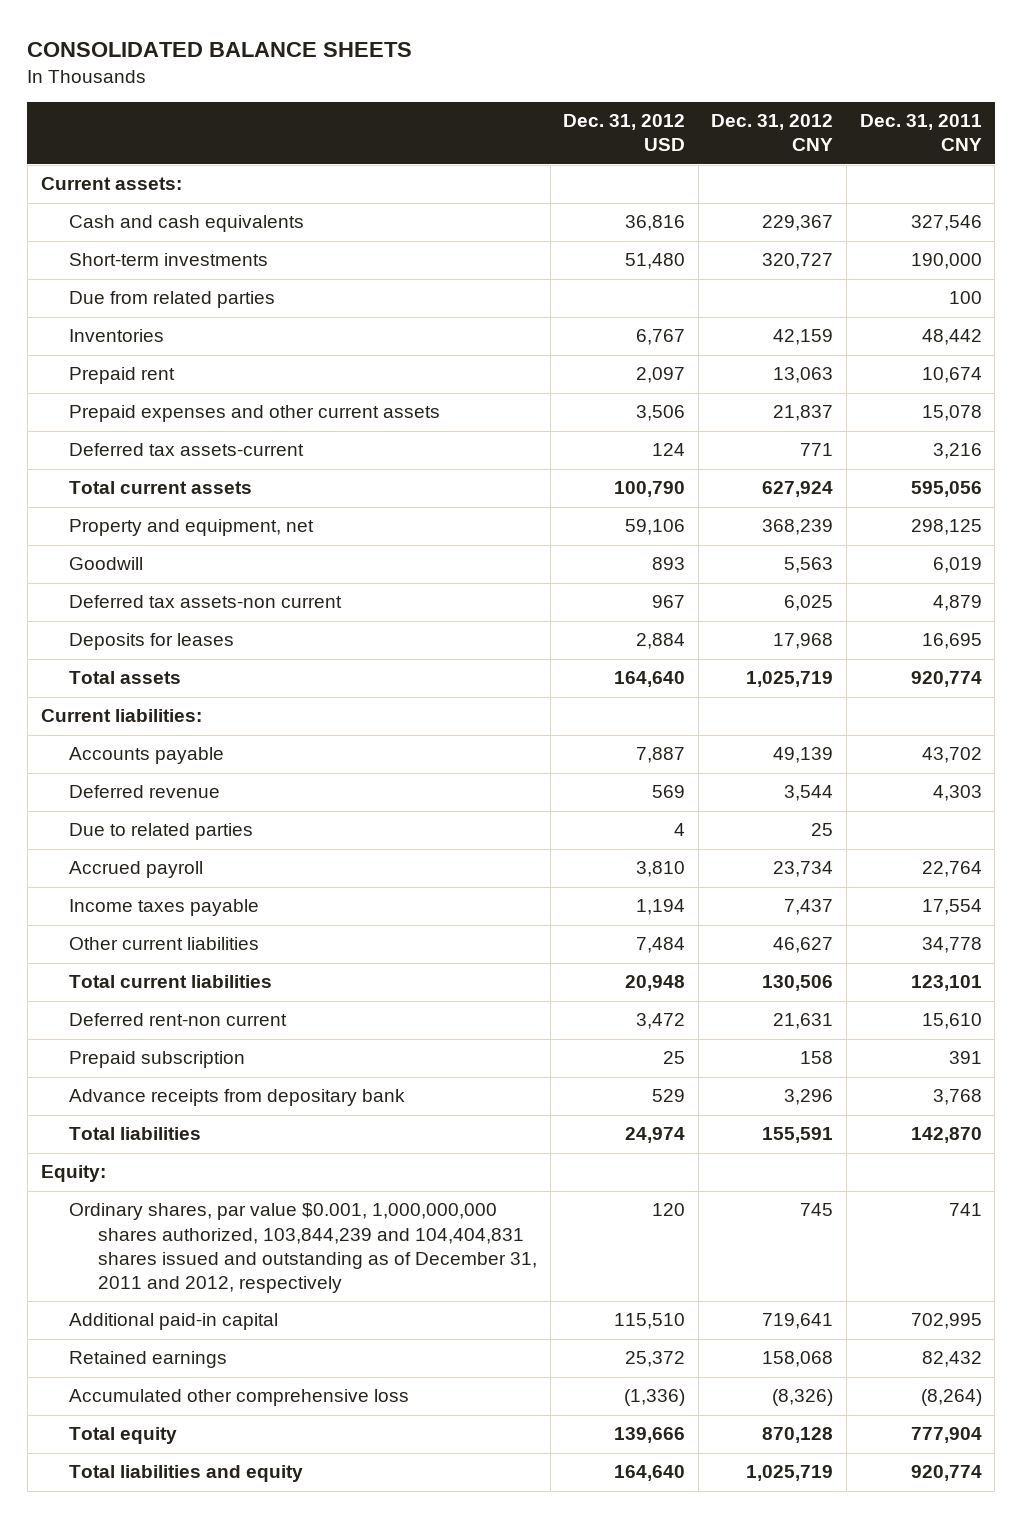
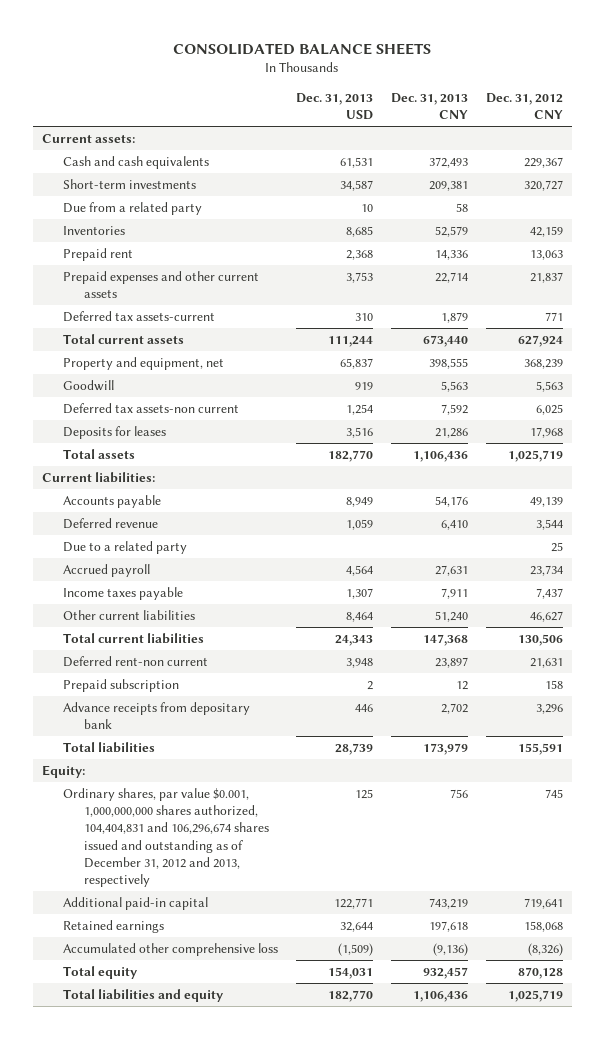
[563,114,686,152] Dec. 31, 2012 USD -> none
[859,114,982,152] Dec. 31, 2011 CNY -> none
none -> [296,92,374,120] Dec. 31, 2013 USD
none -> [390,92,468,119] Dec. 31, 2013 CNY
[69,291,276,309] Due from related parties -> [63,201,203,215] Due from a related party
[69,823,254,841] Due to related parties -> [63,540,188,554] Due to a related party
[69,1203,538,1293] Ordinary shares, par value $0.001, 1,000,000,000 shares authorized, 103,844,239 and 104,404,831 shares issued and outstanding as of December 31, 2011 and 2012, respectively -> [63,787,270,887] Ordinary shares, par value $0.001, 1,000,000,000 shares authorized, 104,404,831 and 106,296,674 shares issued and outstanding as of December 31, 2012 and 2013, respectively

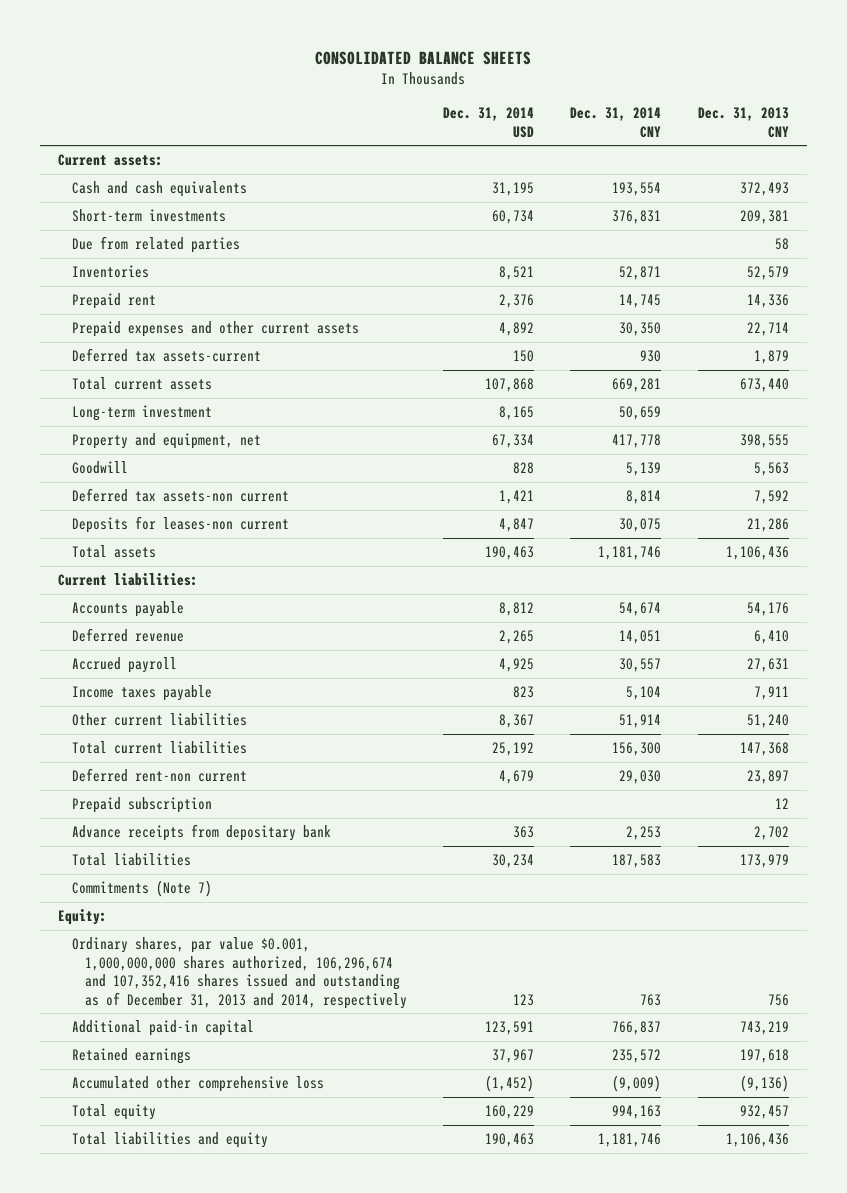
[296,92,374,120] Dec. 31, 2013 USD -> none
[485,92,563,119] Dec. 31, 2012 CNY -> none
none -> [443,107,535,138] Dec. 31, 2014 USD
none -> [570,107,662,138] Dec. 31, 2014 CNY
[63,201,203,215] Due from a related party -> [71,236,240,254] Due from related parties
none -> [71,405,212,422] Long-term investment
[63,425,167,439] Deposits for leases -> [71,516,289,534] Deposits for leases-non current
[63,540,188,554] Due to a related party -> none
none -> [71,880,212,898] Commitments (Note 7)
[63,787,270,887] Ordinary shares, par value $0.001, 1,000,000,000 shares authorized, 104,404,831 and 106,296,674 shares issued and outstanding as of December 31, 2012 and 2013, respectively -> [71,937,408,1009] Ordinary shares, par value $0.001, 1,000,000,000 shares authorized, 106,296,674 and 107,352,416 shares issued and outstanding as of December 31, 2013 and 2014, respectively

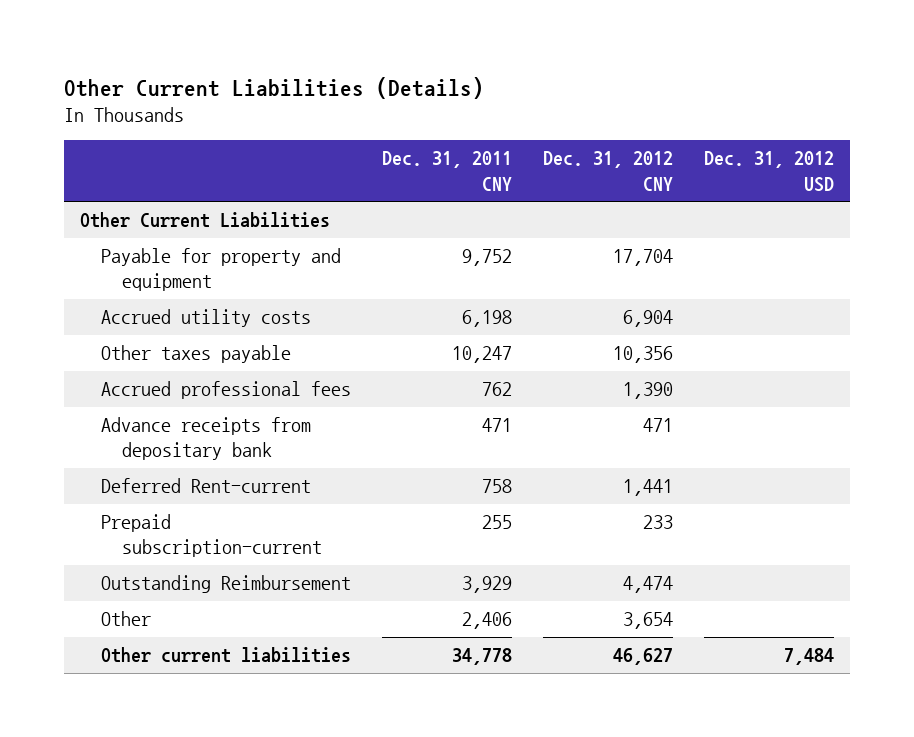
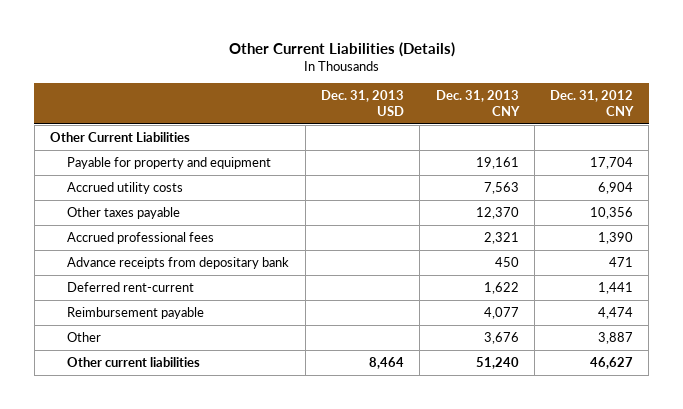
[382,151,513,191] Dec. 31, 2011 CNY -> none
[704,151,835,192] Dec. 31, 2012 USD -> none
none -> [321,89,405,116] Dec. 31, 2013 USD
none -> [435,89,520,116] Dec. 31, 2013 CNY
[101,514,323,558] Prepaid subscription-current -> none
[101,478,312,494] Deferred Rent-current -> [67,281,195,292] Deferred rent-current
[101,575,352,594] Outstanding Reimbursement -> [67,306,205,319] Reimbursement payable
[623,612,674,630] 3,654 -> [598,331,634,344] 3,887

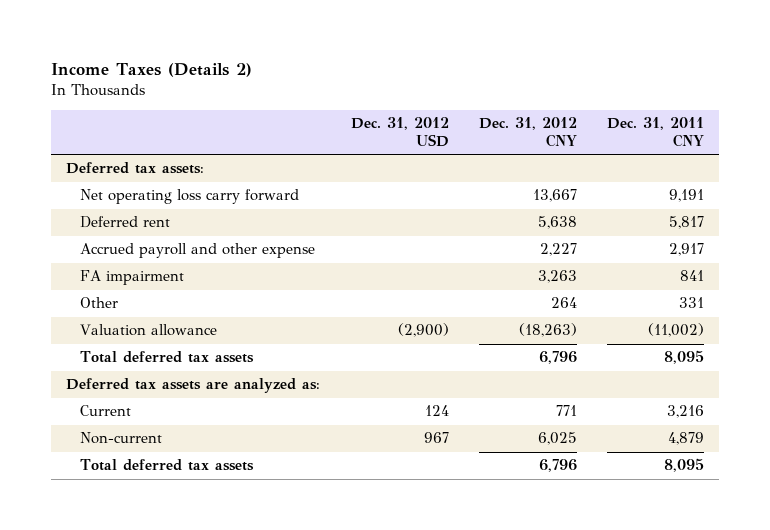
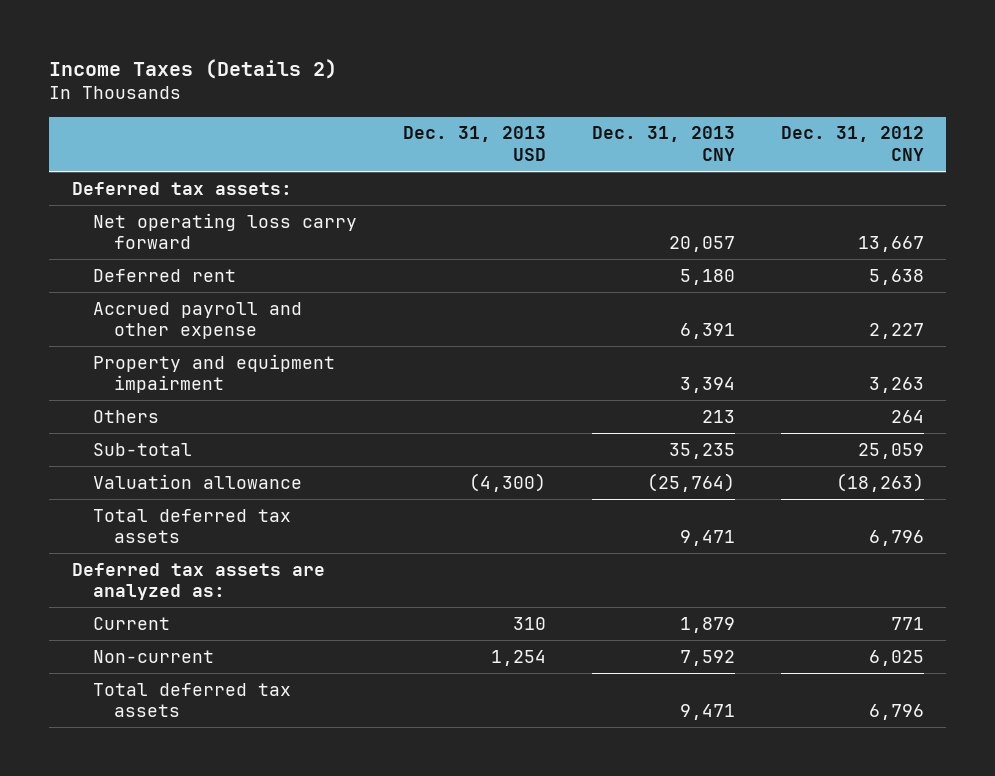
[350,116,449,148] Dec. 31, 2012 USD -> none
[606,116,704,148] Dec. 31, 2011 CNY -> none
none -> [402,126,546,162] Dec. 31, 2013 USD
none -> [591,126,735,162] Dec. 31, 2013 CNY
[80,270,185,286] FA impairment -> [93,353,336,394] Property and equipment impairment
[80,297,119,309] Other -> [93,409,160,423] Others
none -> [93,442,193,456] Sub-total

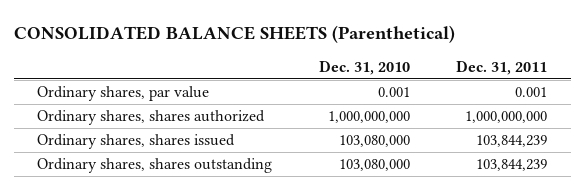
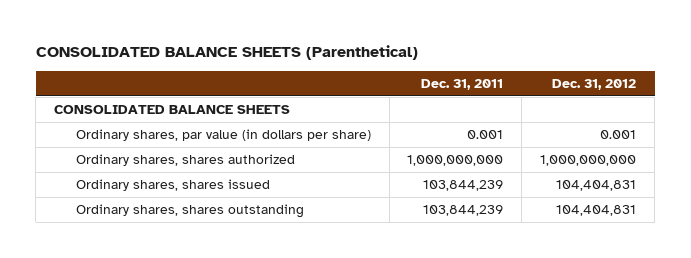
[318,60,410,76] Dec. 31, 2010 -> none
none -> [552,78,637,90] Dec. 31, 2012
none -> [54,105,291,115] CONSOLIDATED BALANCE SHEETS
[37,86,210,102] Ordinary shares, par value -> [75,129,371,142] Ordinary shares, par value (in dollars per share)

